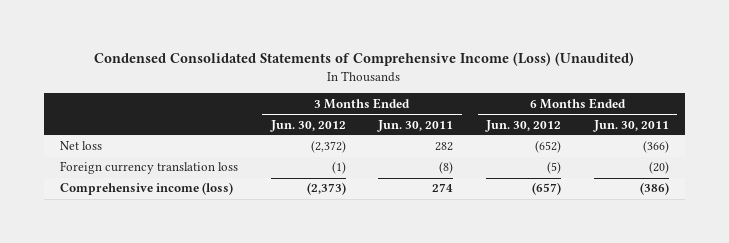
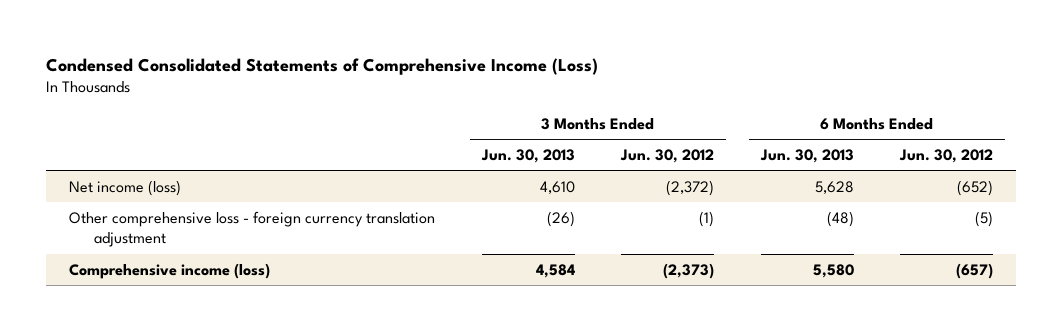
[94,52,635,67] Condensed Consolidated Statements of Comprehensive Income (Loss) (Unaudited) -> [46,57,599,75] Condensed Consolidated Statements of Comprehensive Income (Loss)
[377,119,454,132] Jun. 30, 2011 -> none
[592,119,669,132] Jun. 30, 2011 -> none
none -> [480,148,575,163] Jun. 30, 2013
none -> [759,148,854,163] Jun. 30, 2013
[59,141,102,151] Net loss -> [69,179,182,196] Net income (loss)
[59,161,238,175] Foreign currency translation loss -> [69,210,436,248] Other comprehensive loss - foreign currency translation adjustment

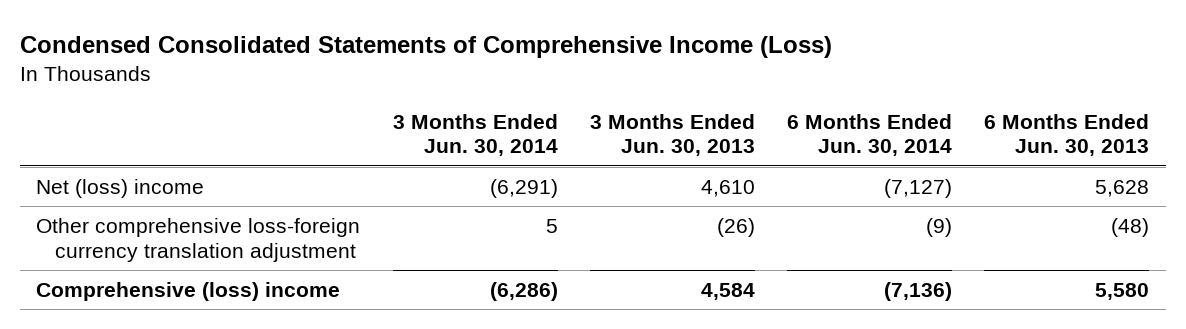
[620,148,715,163] Jun. 30, 2012 -> none
[899,148,994,163] Jun. 30, 2012 -> none
none -> [392,113,558,157] 3 Months Ended Jun. 30, 2014
none -> [787,113,953,157] 6 Months Ended Jun. 30, 2014
[69,179,182,196] Net income (loss) -> [36,178,205,198] Net (loss) income
[69,210,436,248] Other comprehensive loss - foreign currency translation adjustment -> [36,217,361,262] Other comprehensive loss-foreign currency translation adjustment
[69,262,271,279] Comprehensive income (loss) -> [36,281,341,301] Comprehensive (loss) income

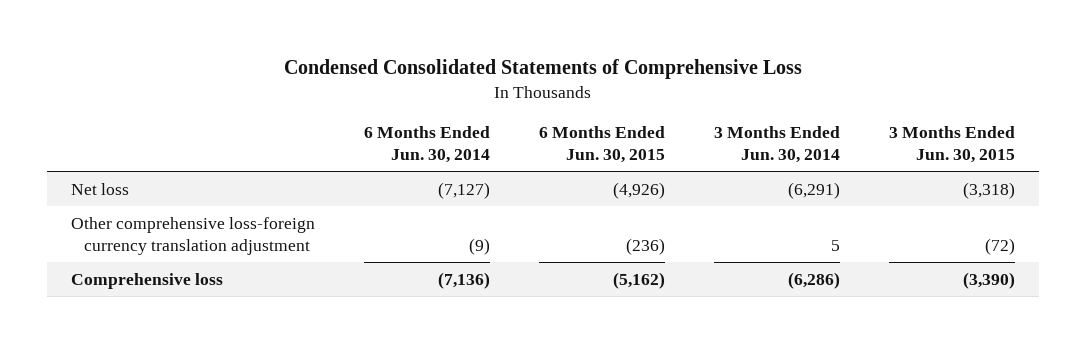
[20,35,833,58] Condensed Consolidated Statements of Comprehensive Income (Loss) -> [283,59,802,80] Condensed Consolidated Statements of Comprehensive Loss
[589,113,755,157] 3 Months Ended Jun. 30, 2013 -> none
[984,113,1150,157] 6 Months Ended Jun. 30, 2013 -> none
none -> [538,125,665,163] 6 Months Ended Jun. 30, 2015
none -> [888,125,1015,163] 3 Months Ended Jun. 30, 2015
[36,178,205,198] Net (loss) income -> [71,182,130,195] Net loss
[36,281,341,301] Comprehensive (loss) income -> [71,272,224,289] Comprehensive loss

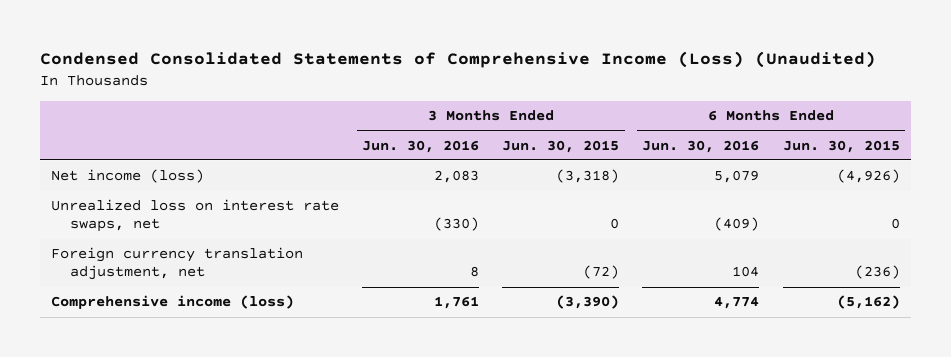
[283,59,802,80] Condensed Consolidated Statements of Comprehensive Loss -> [39,51,876,69] Condensed Consolidated Statements of Comprehensive Income (Loss) (Unaudited)
[364,125,491,163] 6 Months Ended Jun. 30, 2014 -> none
[713,125,840,163] 3 Months Ended Jun. 30, 2014 -> none
none -> [362,139,480,153] Jun. 30, 2016
none -> [642,139,760,153] Jun. 30, 2016
[71,182,130,195] Net loss -> [51,169,205,184] Net income (loss)
none -> [51,199,340,233] Unrealized loss on interest rate swaps, net
[71,216,316,255] Other comprehensive loss-foreign currency translation adjustment -> [51,247,304,281] Foreign currency translation adjustment, net
[71,272,224,289] Comprehensive loss -> [51,295,295,310] Comprehensive income (loss)

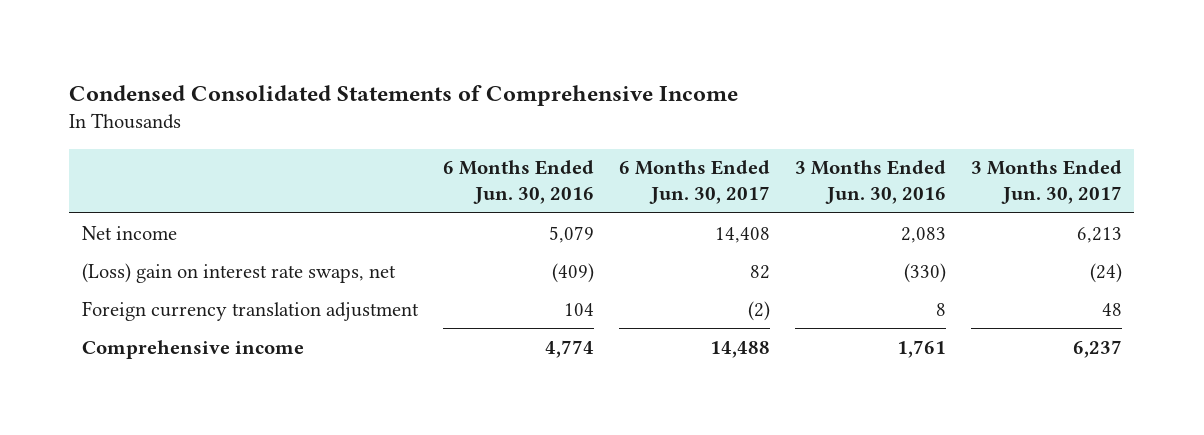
[39,51,876,69] Condensed Consolidated Statements of Comprehensive Income (Loss) (Unaudited) -> [69,84,739,106] Condensed Consolidated Statements of Comprehensive Income
[502,139,620,153] Jun. 30, 2015 -> none
[782,139,900,153] Jun. 30, 2015 -> none
none -> [618,160,770,204] 6 Months Ended Jun. 30, 2017
none -> [970,160,1122,204] 3 Months Ended Jun. 30, 2017
[51,169,205,184] Net income (loss) -> [81,225,177,240] Net income
[51,199,340,233] Unrealized loss on interest rate swaps, net -> [81,262,396,283] (Loss) gain on interest rate swaps, net
[51,247,304,281] Foreign currency translation adjustment, net -> [81,300,419,321] Foreign currency translation adjustment
[51,295,295,310] Comprehensive income (loss) -> [81,339,304,359] Comprehensive income

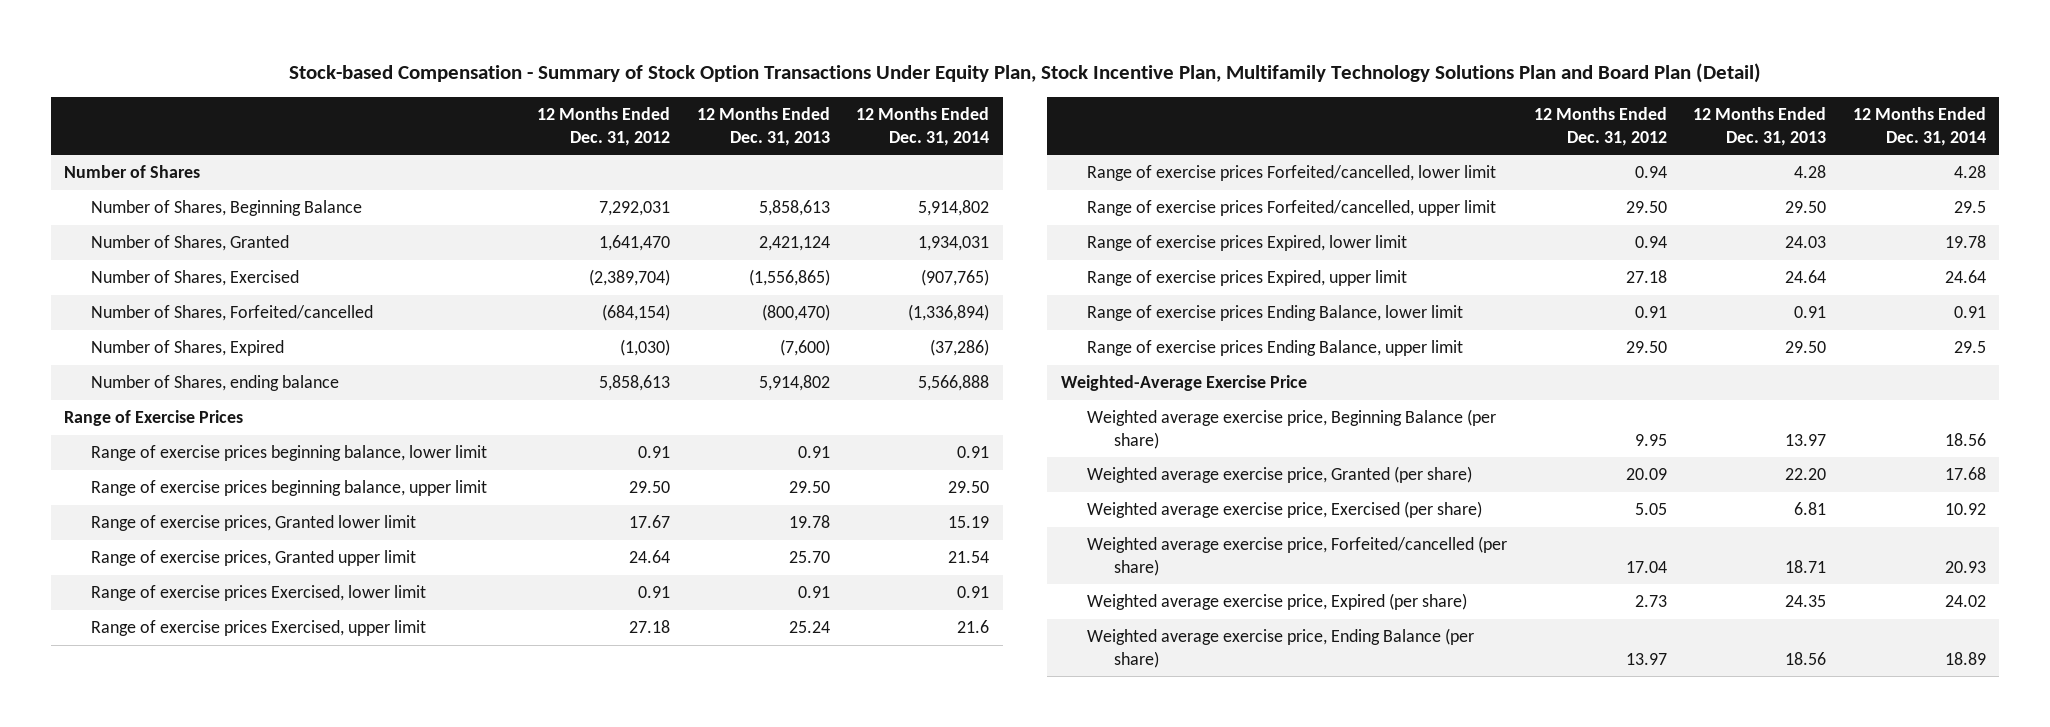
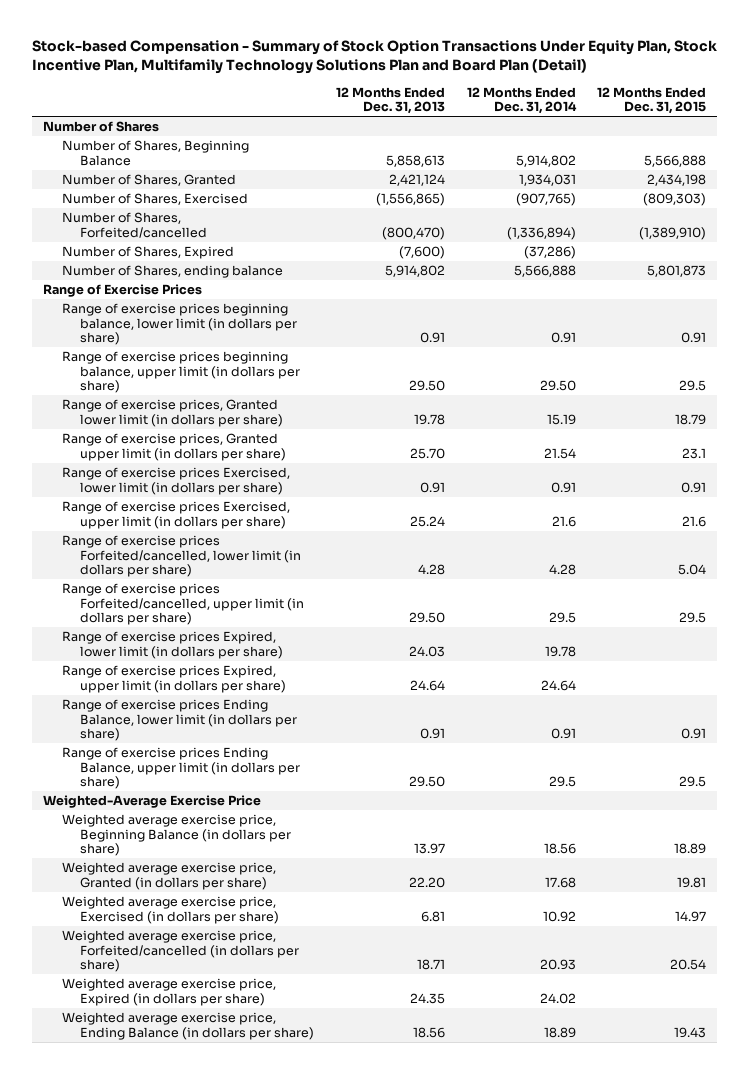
[537,107,671,146] 12 Months Ended Dec. 31, 2012 -> none
none -> [597,86,707,115] 12 Months Ended Dec. 31, 2015
[90,445,487,462] Range of exercise prices beginning balance, lower limit -> [61,302,298,346] Range of exercise prices beginning balance, lower limit (in dollars per share)
[90,480,487,497] Range of exercise prices beginning balance, upper limit -> [61,350,301,394] Range of exercise prices beginning balance, upper limit (in dollars per share)
[90,515,416,532] Range of exercise prices, Granted lower limit -> [61,398,284,427] Range of exercise prices, Granted lower limit (in dollars per share)
[90,550,416,567] Range of exercise prices, Granted upper limit -> [61,432,287,461] Range of exercise prices, Granted upper limit (in dollars per share)
[90,585,426,602] Range of exercise prices Exercised, lower limit -> [61,466,290,495] Range of exercise prices Exercised, lower limit (in dollars per share)
[90,620,426,637] Range of exercise prices Exercised, upper limit -> [61,500,290,529] Range of exercise prices Exercised, upper limit (in dollars per share)
[1087,165,1497,182] Range of exercise prices Forfeited/cancelled, lower limit -> [61,534,302,578] Range of exercise prices Forfeited/cancelled, lower limit (in dollars per share)
[1087,200,1497,217] Range of exercise prices Forfeited/cancelled, upper limit -> [61,582,305,626] Range of exercise prices Forfeited/cancelled, upper limit (in dollars per share)
[1087,235,1408,252] Range of exercise prices Expired, lower limit -> [61,630,284,659] Range of exercise prices Expired, lower limit (in dollars per share)
[1087,270,1408,287] Range of exercise prices Expired, upper limit -> [61,664,287,693] Range of exercise prices Expired, upper limit (in dollars per share)
[1087,305,1464,322] Range of exercise prices Ending Balance, lower limit -> [61,698,298,742] Range of exercise prices Ending Balance, lower limit (in dollars per share)
[1087,340,1464,357] Range of exercise prices Ending Balance, upper limit -> [61,746,301,790] Range of exercise prices Ending Balance, upper limit (in dollars per share)
[1087,409,1497,449] Weighted average exercise price, Beginning Balance (per share) -> [61,813,292,857] Weighted average exercise price, Beginning Balance (in dollars per share)
[1087,466,1473,484] Weighted average exercise price, Granted (per share) -> [61,861,276,890] Weighted average exercise price, Granted (in dollars per share)
[1087,501,1483,519] Weighted average exercise price, Exercised (per share) -> [61,895,280,924] Weighted average exercise price, Exercised (in dollars per share)
[1087,536,1508,576] Weighted average exercise price, Forfeited/cancelled (per share) -> [61,929,300,973] Weighted average exercise price, Forfeited/cancelled (in dollars per share)
[1087,593,1468,611] Weighted average exercise price, Expired (per share) -> [61,977,276,1006] Weighted average exercise price, Expired (in dollars per share)
[1087,628,1475,668] Weighted average exercise price, Ending Balance (per share) -> [61,1011,315,1040] Weighted average exercise price, Ending Balance (in dollars per share)

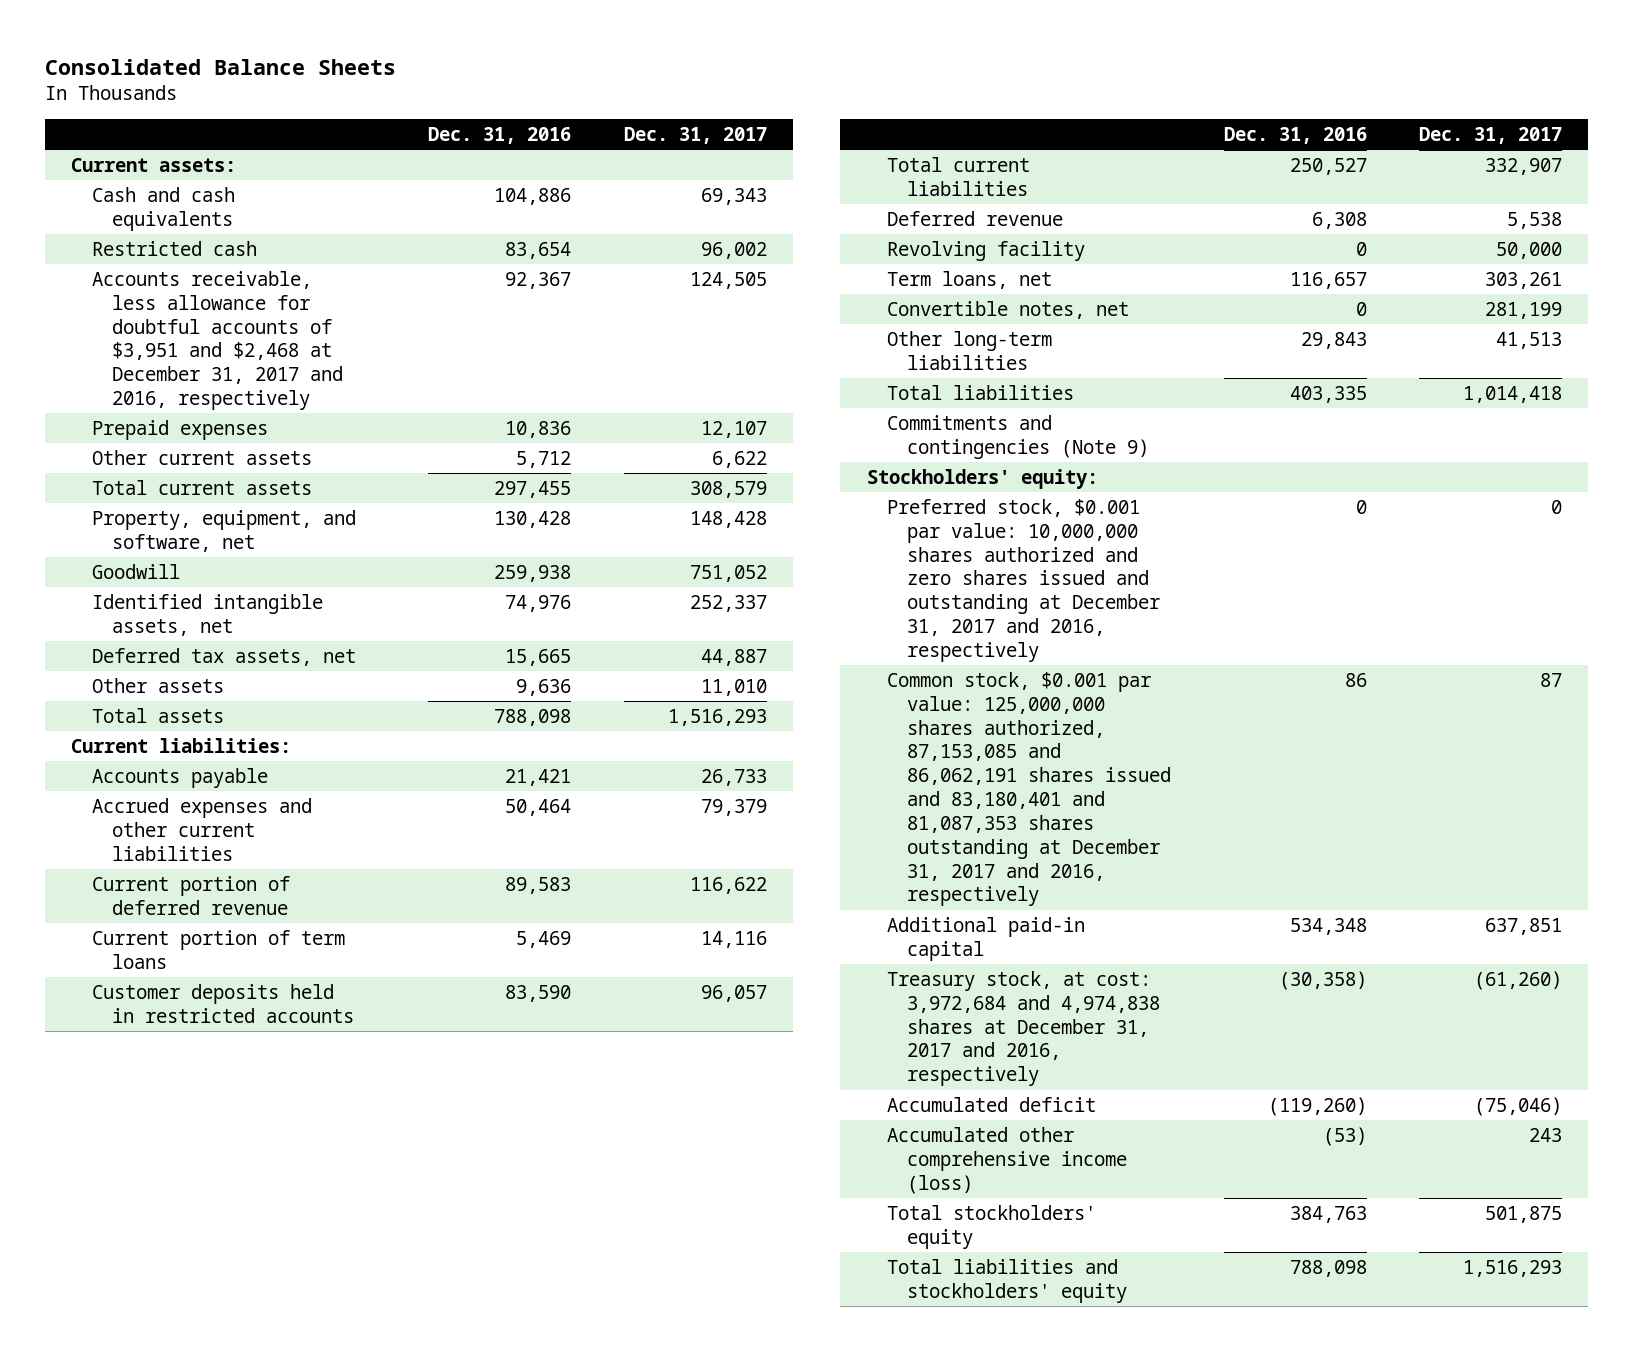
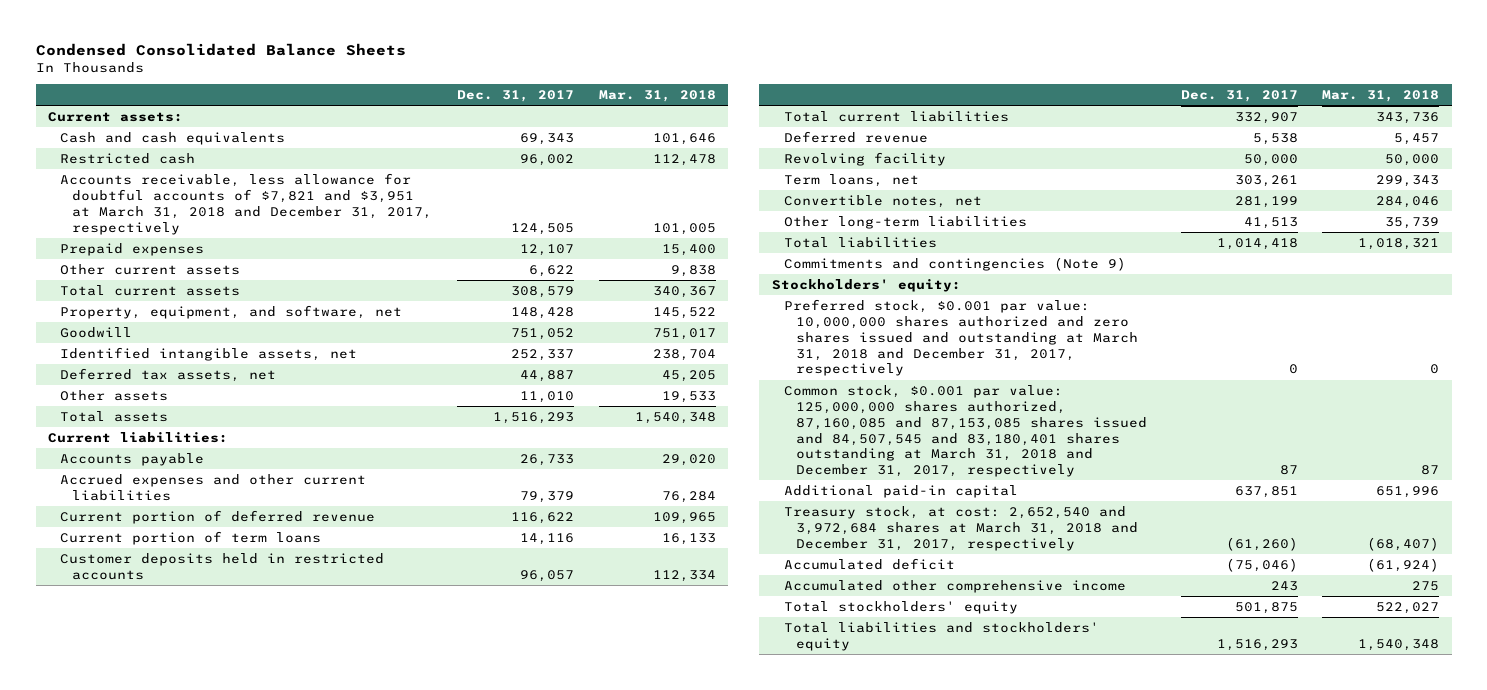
[45,58,397,75] Consolidated Balance Sheets -> [35,43,406,57] Condensed Consolidated Balance Sheets
[428,126,572,144] Dec. 31, 2016 -> none
none -> [598,89,716,102] Mar. 31, 2018
[91,271,343,411] Accounts receivable, less allowance for doubtful accounts of $3,951 and $2,468 at December 31, 2017 and 2016, respectively -> [60,172,433,235] Accounts receivable, less allowance for doubtful accounts of $7,821 and $3,951 at March 31, 2018 and December 31, 2017, respectively
[886,499,1160,662] Preferred stock, $0.001 par value: 10,000,000 shares authorized and zero shares issued and outstanding at December 31, 2017 and 2016, respectively -> [783,298,1138,377] Preferred stock, $0.001 par value: 10,000,000 shares authorized and zero shares issued and outstanding at March 31, 2018 and December 31, 2017, respectively
[886,672,1171,907] Common stock, $0.001 par value: 125,000,000 shares authorized, 87,153,085 and 86,062,191 shares issued and 83,180,401 and 81,087,353 shares outstanding at December 31, 2017 and 2016, respectively -> [783,384,1147,478] Common stock, $0.001 par value: 125,000,000 shares authorized, 87,160,085 and 87,153,085 shares issued and 84,507,545 and 83,180,401 shares outstanding at March 31, 2018 and December 31, 2017, respectively
[886,971,1160,1087] Treasury stock, at cost: 3,972,684 and 4,974,838 shares at December 31, 2017 and 2016, respectively -> [783,505,1138,551] Treasury stock, at cost: 2,652,540 and 3,972,684 shares at March 31, 2018 and December 31, 2017, respectively
[886,1127,1127,1194] Accumulated other comprehensive income (loss) -> [783,579,1126,593] Accumulated other comprehensive income

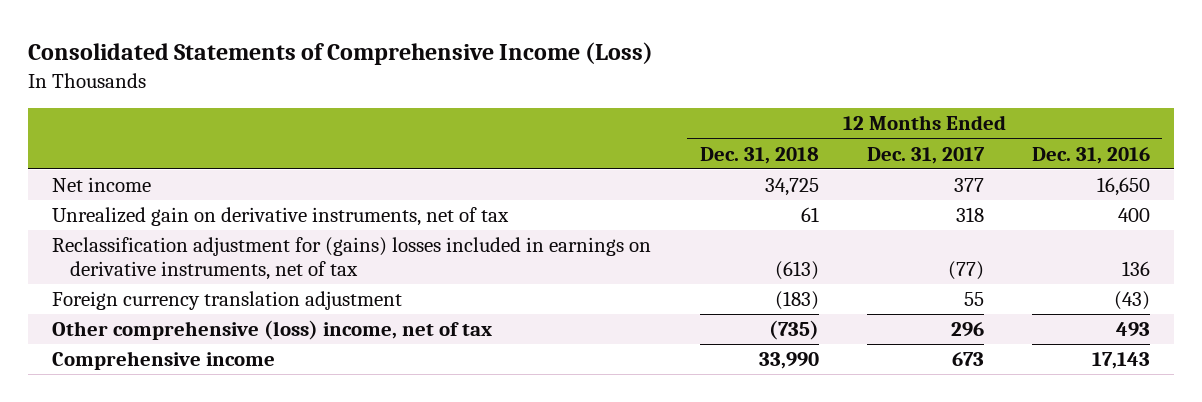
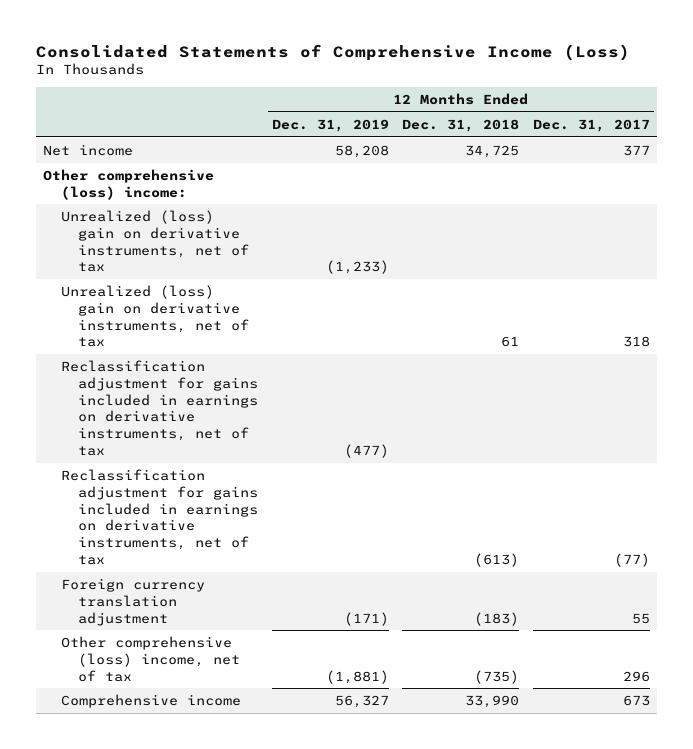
[1031,146,1150,164] Dec. 31, 2016 -> none
none -> [271,118,389,132] Dec. 31, 2019
none -> [43,168,215,200] Other comprehensive (loss) income:
none -> [60,209,250,273] Unrealized (loss) gain on derivative instruments, net of tax
[52,207,510,227] Unrealized gain on derivative instruments, net of tax -> [60,284,250,348] Unrealized (loss) gain on derivative instruments, net of tax
none -> [60,359,259,457] Reclassification adjustment for gains included in earnings on derivative instruments, net of tax
[52,237,652,281] Reclassification adjustment for (gains) losses included in earnings on derivative instruments, net of tax -> [60,468,259,566] Reclassification adjustment for gains included in earnings on derivative instruments, net of tax

